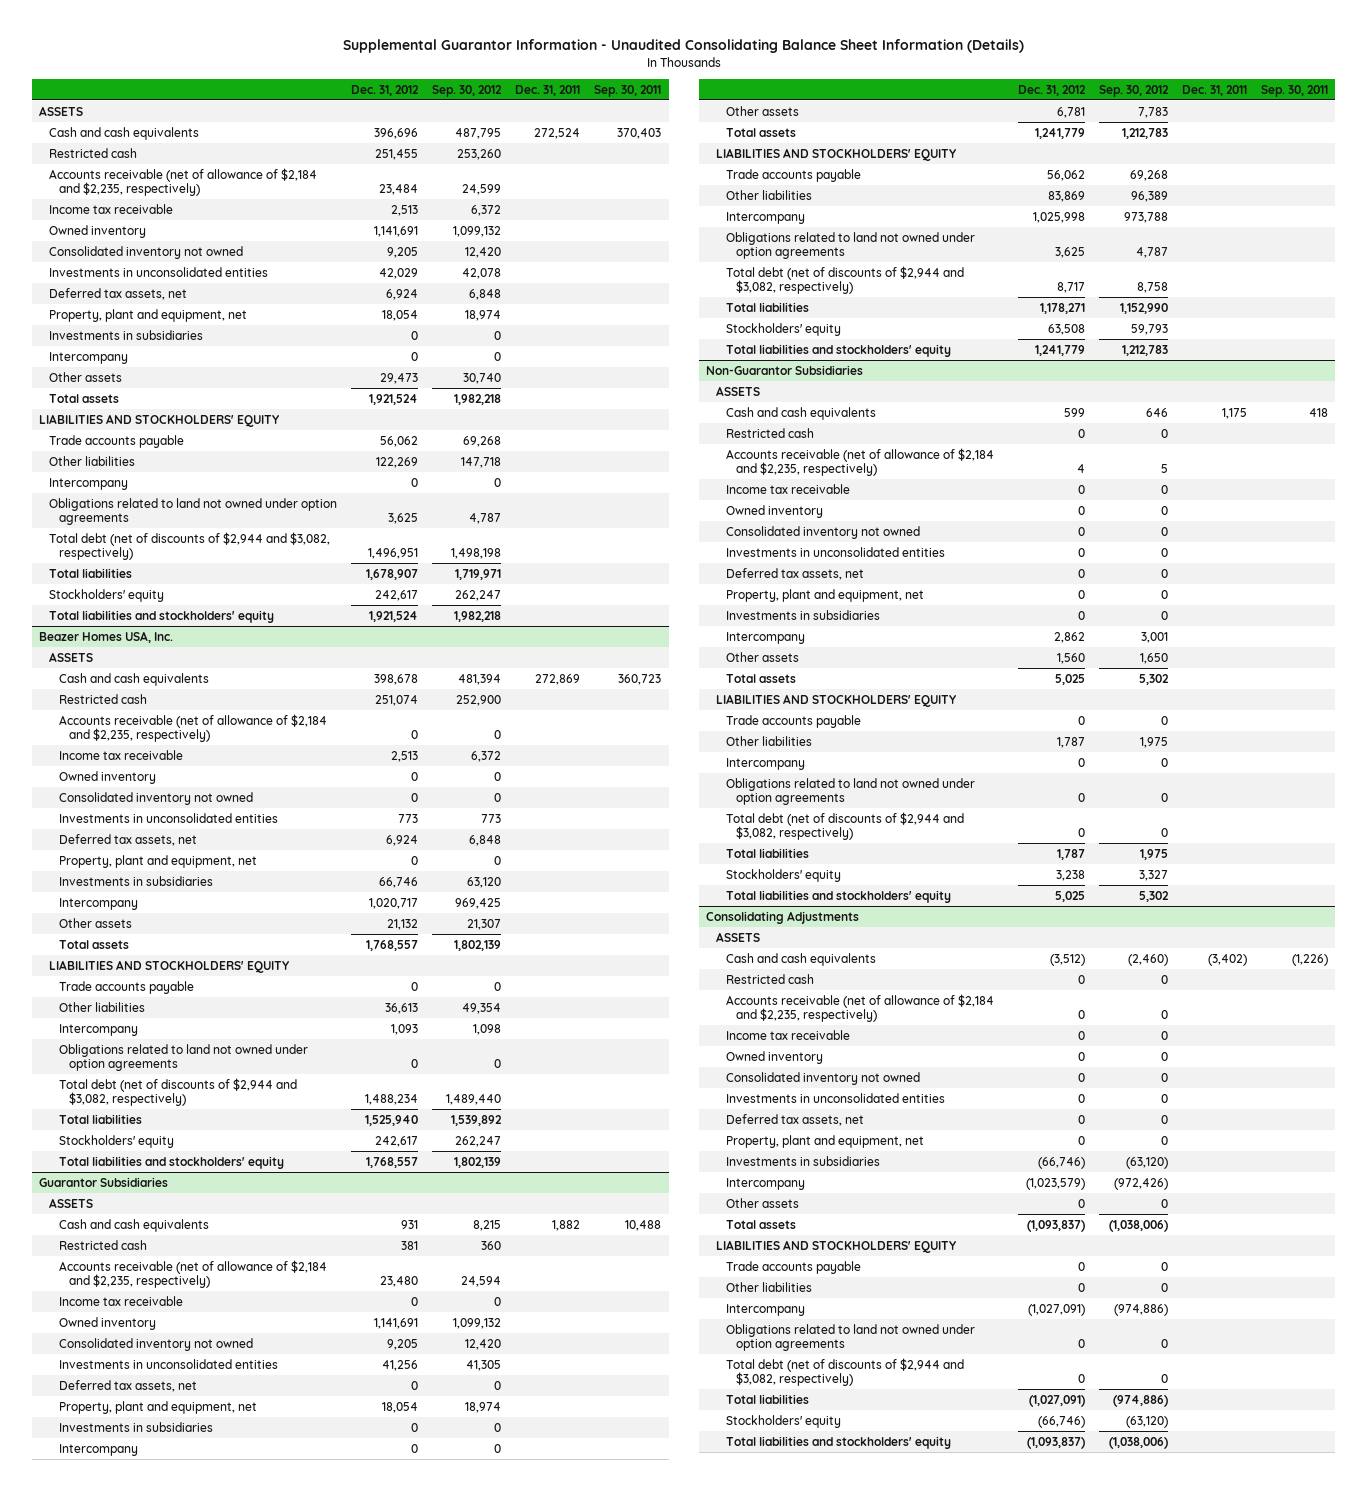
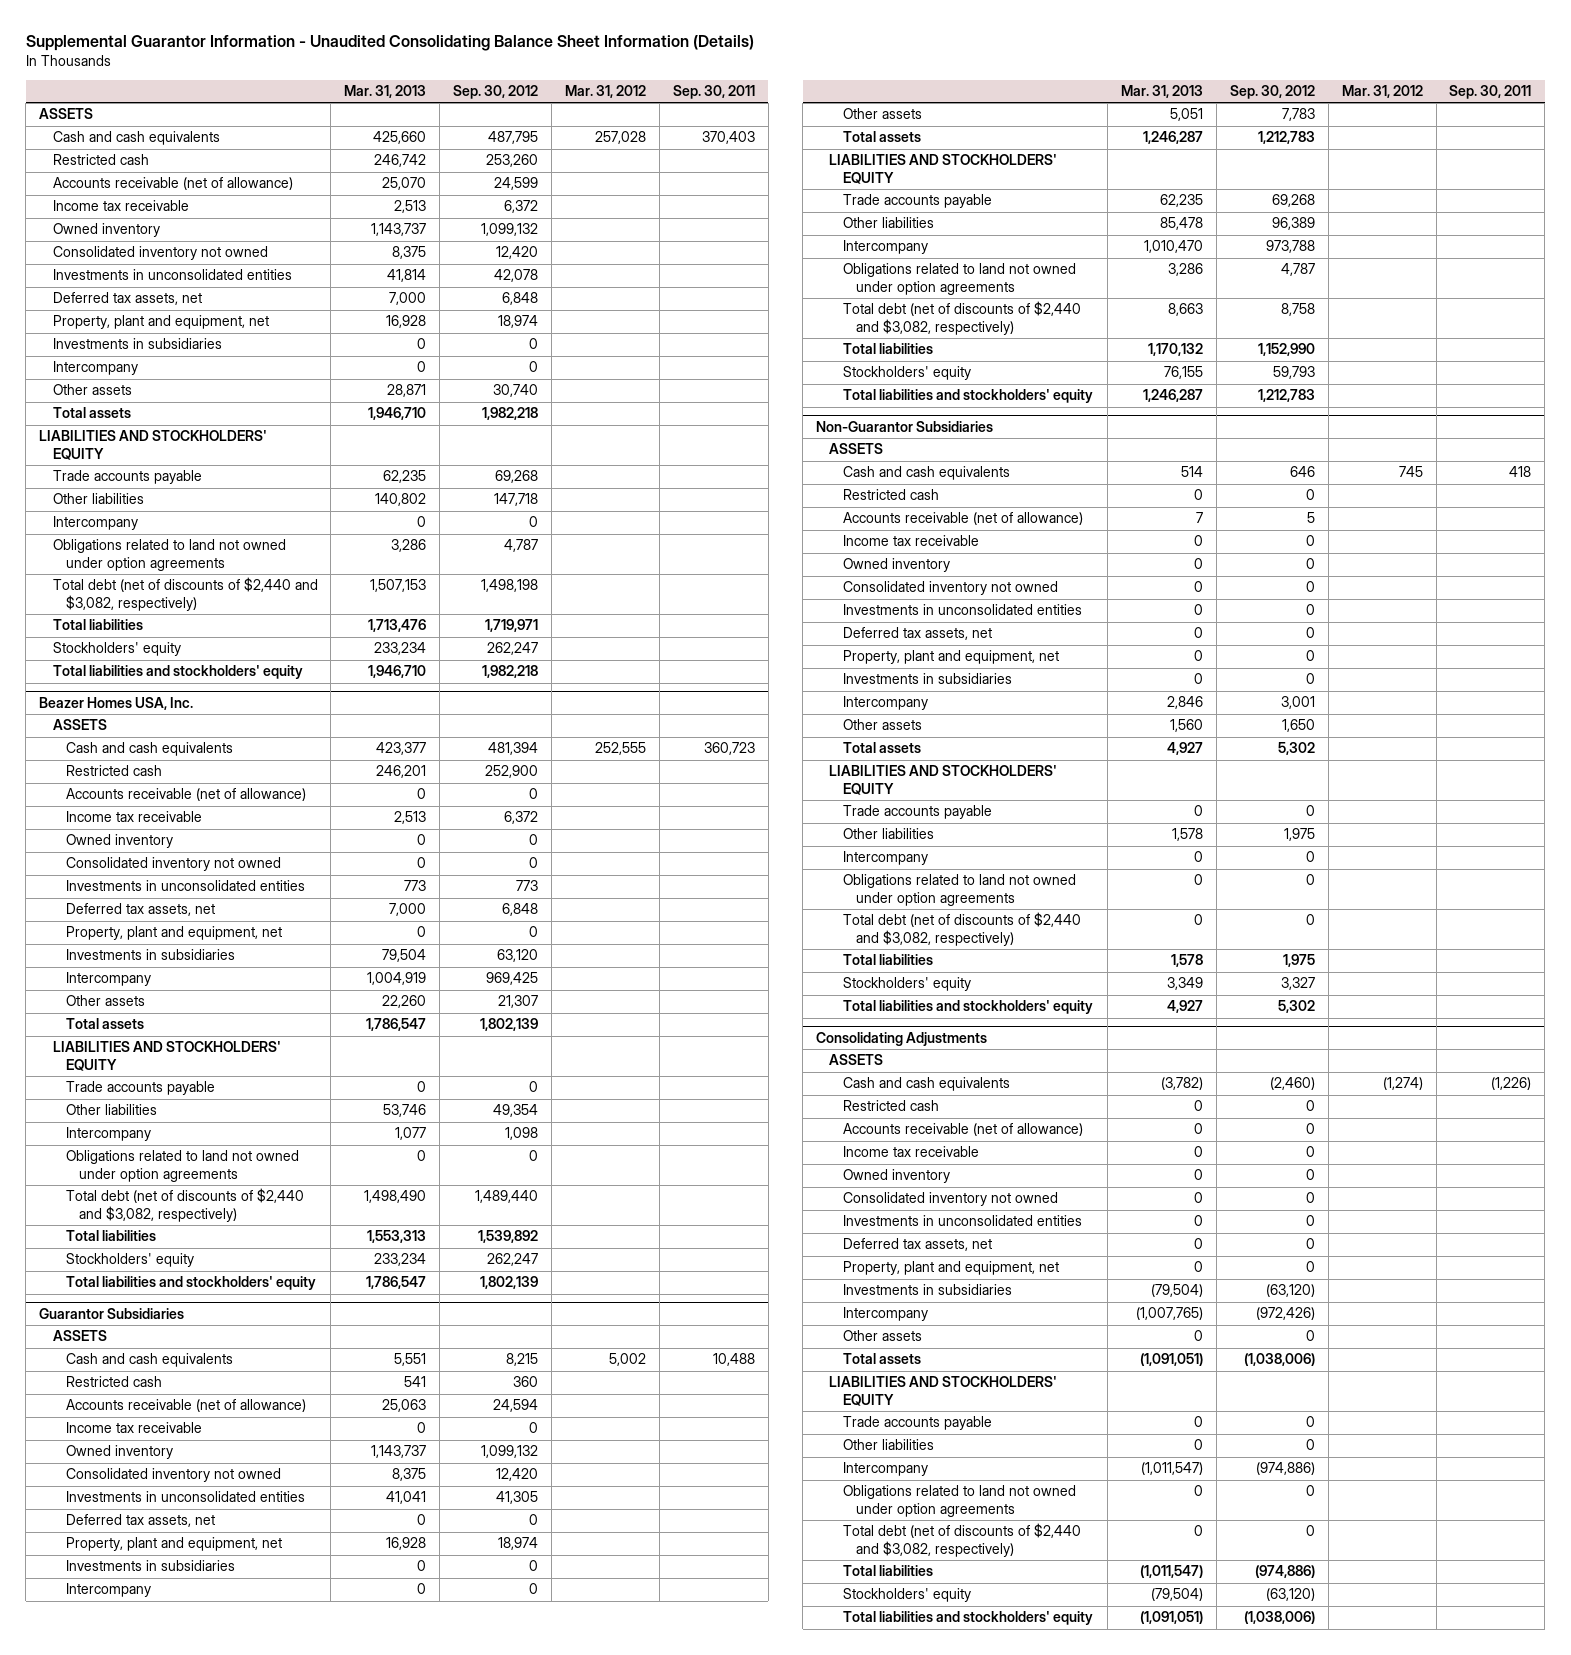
[351,84,420,96] Dec. 31, 2012 -> none
[515,84,581,96] Dec. 31, 2011 -> none
none -> [344,85,427,99] Mar. 31, 2013
none -> [564,85,646,99] Mar. 31, 2012
[48,167,317,196] Accounts receivable (net of allowance of $2,184 and $2,235, respectively) -> [52,177,293,191] Accounts receivable (net of allowance)
[48,531,330,560] Total debt (net of discounts of $2,944 and $3,082, respectively) -> [52,577,318,611] Total debt (net of discounts of $2,440 and $3,082, respectively)
[58,713,327,742] Accounts receivable (net of allowance of $2,184 and $2,235, respectively) -> [65,788,306,802] Accounts receivable (net of allowance)
[58,1077,297,1106] Total debt (net of discounts of $2,944 and $3,082, respectively) -> [65,1188,304,1222] Total debt (net of discounts of $2,440 and $3,082, respectively)
[58,1259,327,1288] Accounts receivable (net of allowance of $2,184 and $2,235, respectively) -> [65,1399,306,1413] Accounts receivable (net of allowance)
[725,265,964,294] Total debt (net of discounts of $2,944 and $3,082, respectively) -> [842,301,1081,335] Total debt (net of discounts of $2,440 and $3,082, respectively)
[725,447,994,476] Accounts receivable (net of allowance of $2,184 and $2,235, respectively) -> [842,512,1083,526] Accounts receivable (net of allowance)
[725,811,964,840] Total debt (net of discounts of $2,944 and $3,082, respectively) -> [842,912,1081,946] Total debt (net of discounts of $2,440 and $3,082, respectively)
[725,993,994,1022] Accounts receivable (net of allowance of $2,184 and $2,235, respectively) -> [842,1123,1083,1137] Accounts receivable (net of allowance)
[725,1357,964,1386] Total debt (net of discounts of $2,944 and $3,082, respectively) -> [842,1523,1081,1557] Total debt (net of discounts of $2,440 and $3,082, respectively)

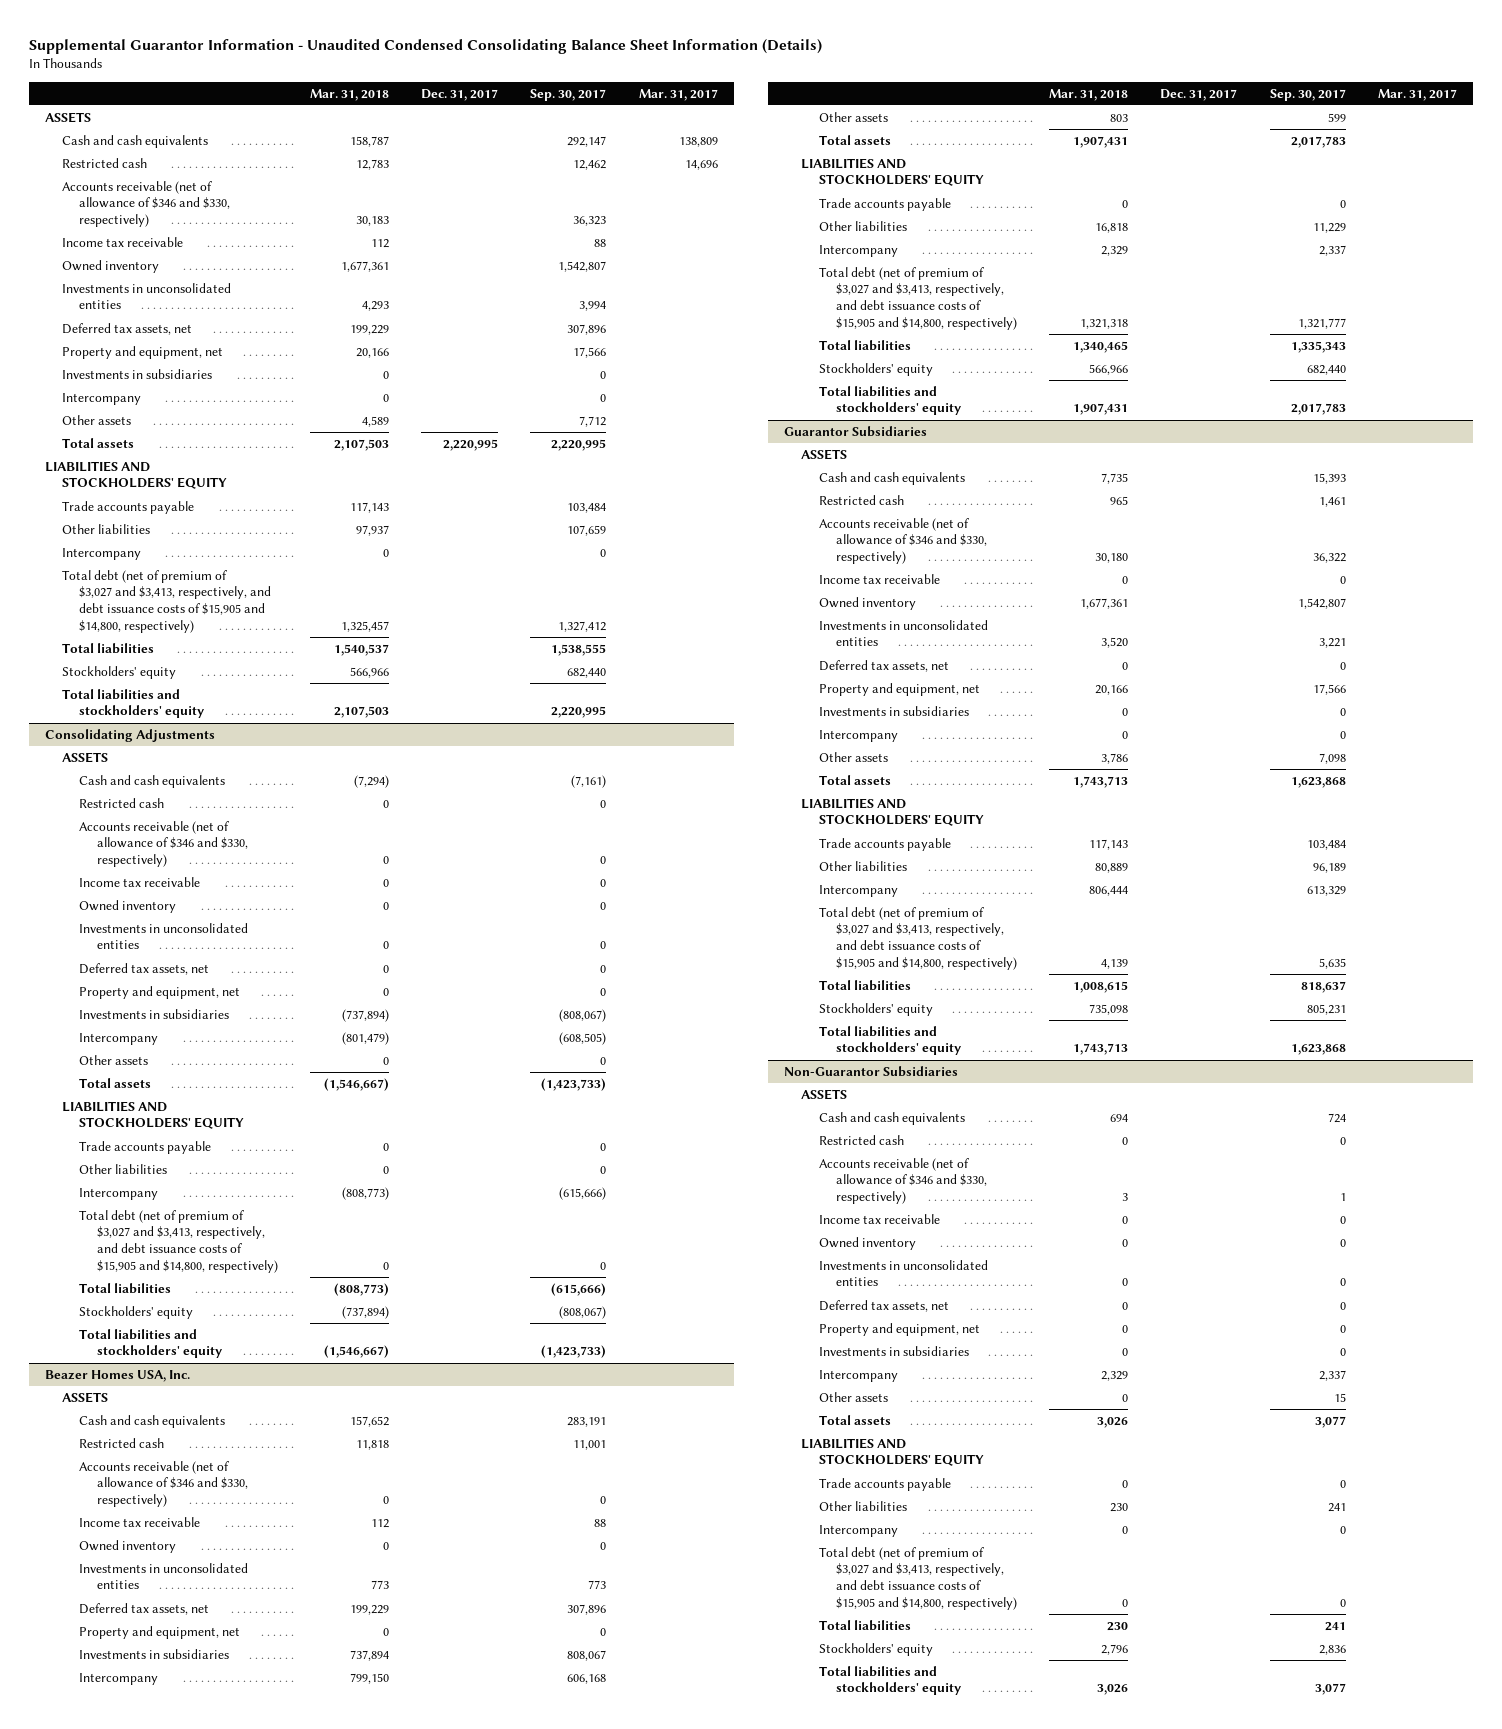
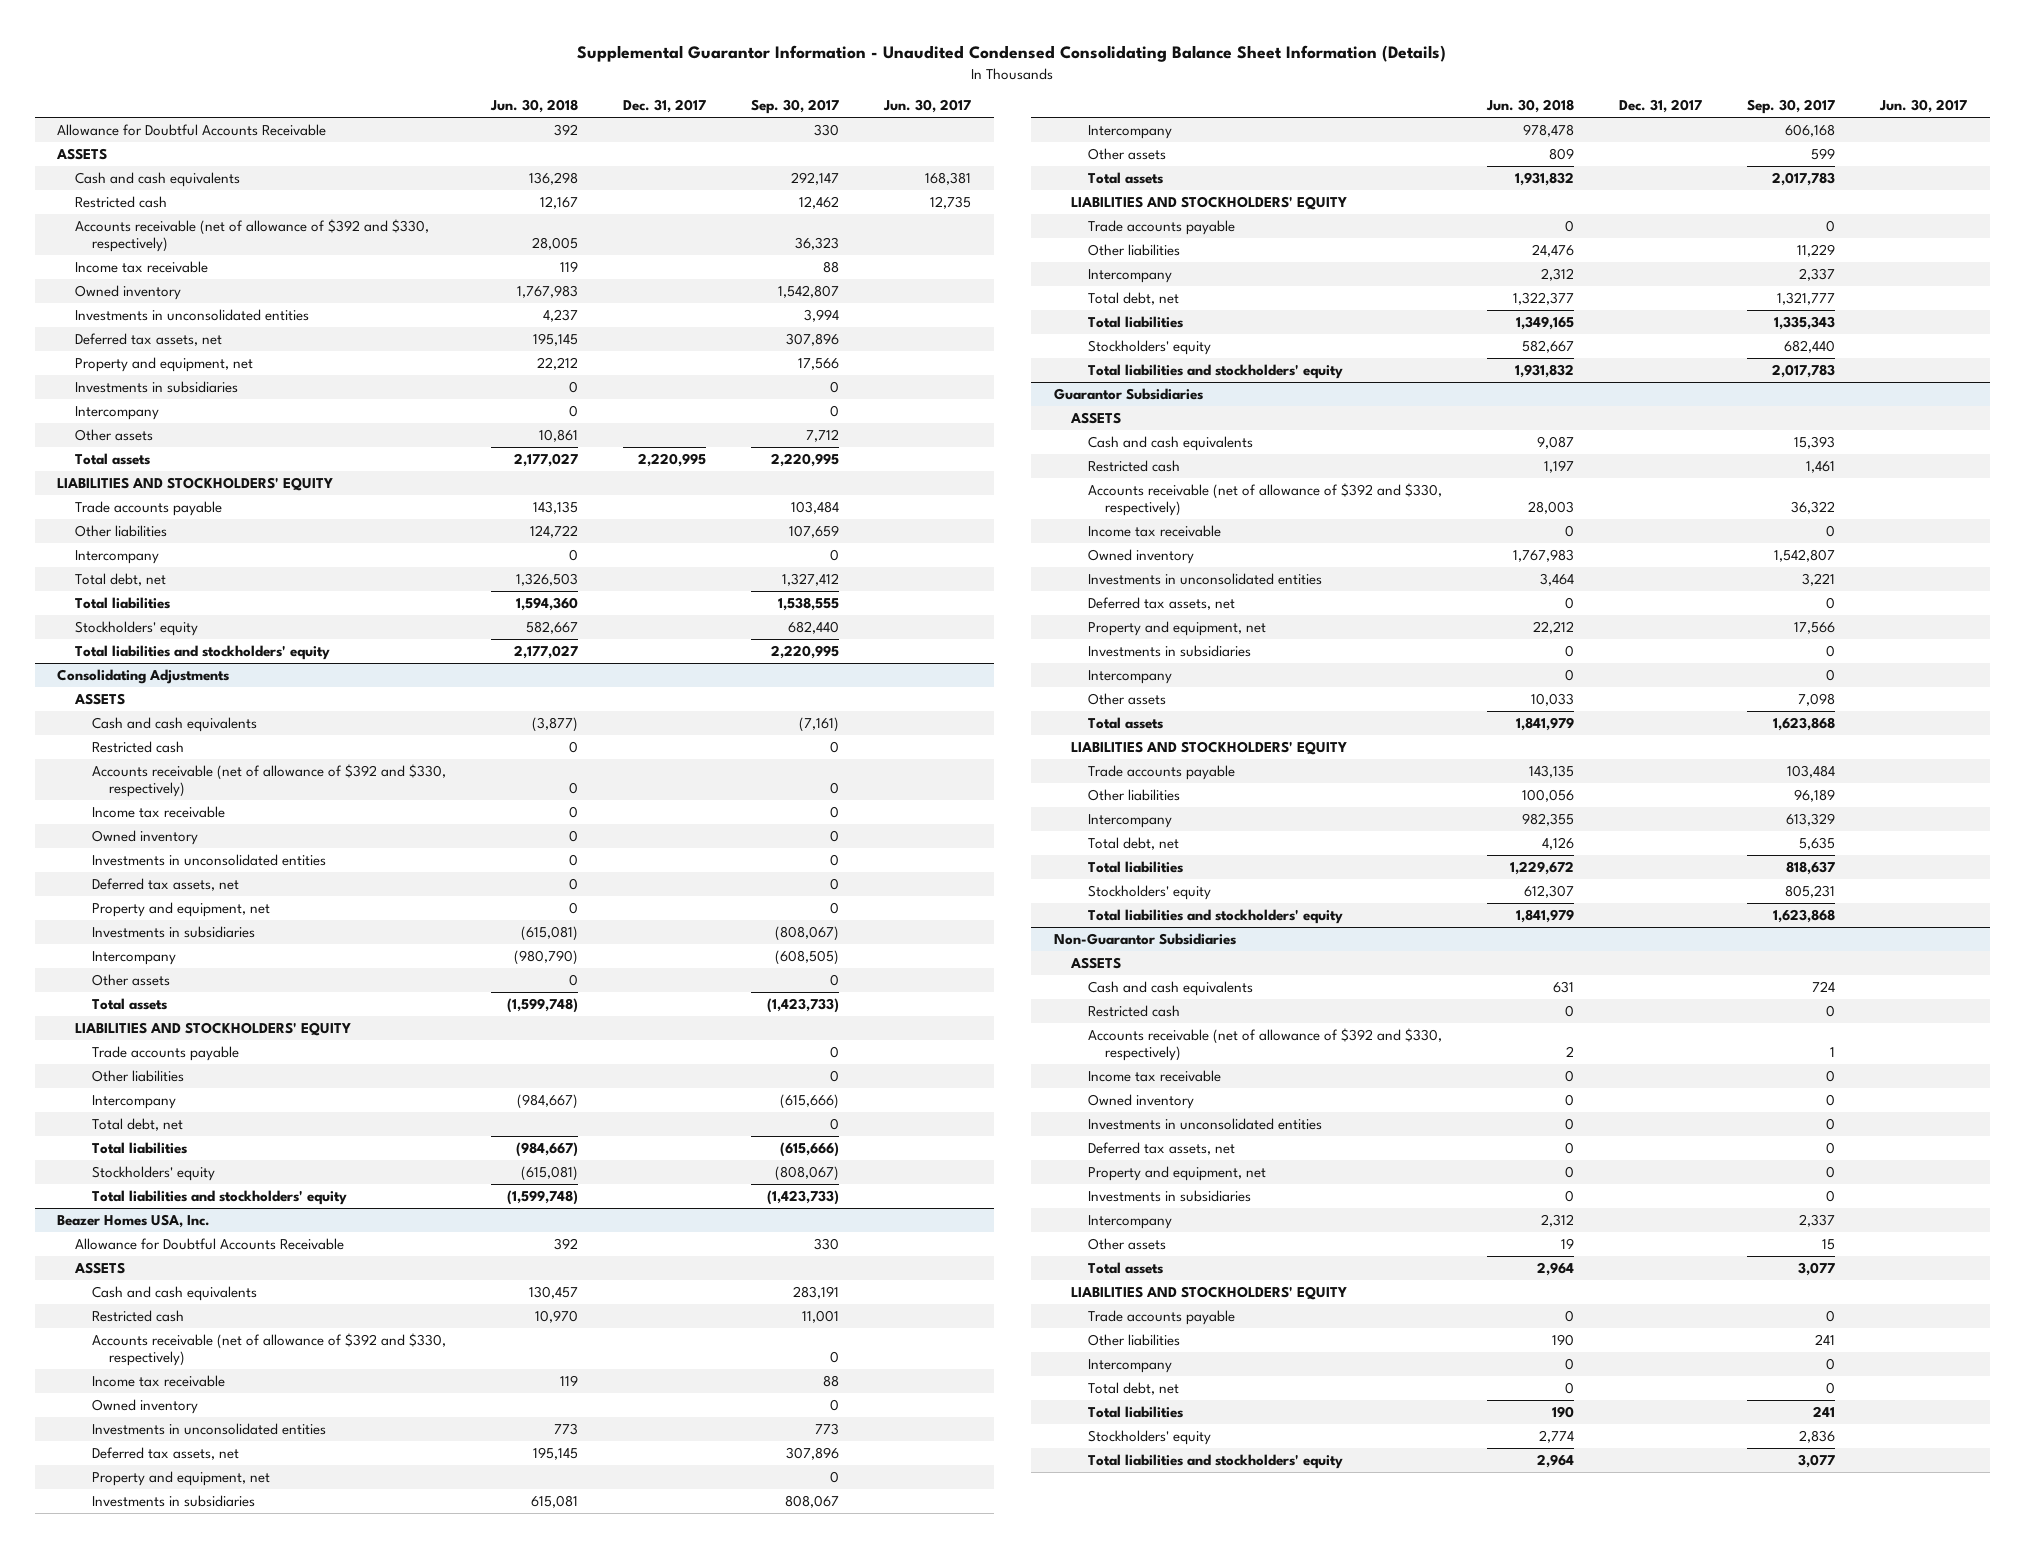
[309,88,389,101] Mar. 31, 2018 -> none
[638,88,718,101] Mar. 31, 2017 -> none
none -> [489,99,578,114] Jun. 30, 2018
none -> [883,99,972,114] Jun. 30, 2017
none -> [57,123,327,136] Allowance for Doubtful Accounts Receivable
[62,180,231,227] Accounts receivable (net of allowance of $346 and $330, respectively) -> [74,218,429,253] Accounts receivable (net of allowance of $392 and $330, respectively)
[62,569,272,633] Total debt (net of premium of $3,027 and $3,413, respectively, and debt issuance costs of $15,905 and $14,800, respectively) -> [74,572,166,586] Total debt, net
[79,820,248,867] Accounts receivable (net of allowance of $346 and $330, respectively) -> [91,763,446,798] Accounts receivable (net of allowance of $392 and $330, respectively)
[79,1209,278,1273] Total debt (net of premium of $3,027 and $3,413, respectively, and debt issuance costs of $15,905 and $14,800, respectively) -> [91,1117,183,1131] Total debt, net
none -> [74,1237,344,1250] Allowance for Doubtful Accounts Receivable
[79,1460,248,1507] Accounts receivable (net of allowance of $346 and $330, respectively) -> [91,1332,446,1367] Accounts receivable (net of allowance of $392 and $330, respectively)
[818,266,1017,330] Total debt (net of premium of $3,027 and $3,413, respectively, and debt issuance costs of $15,905 and $14,800, respectively) -> [1088,291,1180,305] Total debt, net
[818,517,987,564] Accounts receivable (net of allowance of $346 and $330, respectively) -> [1088,482,1443,517] Accounts receivable (net of allowance of $392 and $330, respectively)
[818,906,1017,970] Total debt (net of premium of $3,027 and $3,413, respectively, and debt issuance costs of $15,905 and $14,800, respectively) -> [1088,836,1180,850] Total debt, net
[818,1157,987,1204] Accounts receivable (net of allowance of $346 and $330, respectively) -> [1088,1027,1443,1062] Accounts receivable (net of allowance of $392 and $330, respectively)
[818,1546,1017,1610] Total debt (net of premium of $3,027 and $3,413, respectively, and debt issuance costs of $15,905 and $14,800, respectively) -> [1088,1381,1180,1395] Total debt, net

